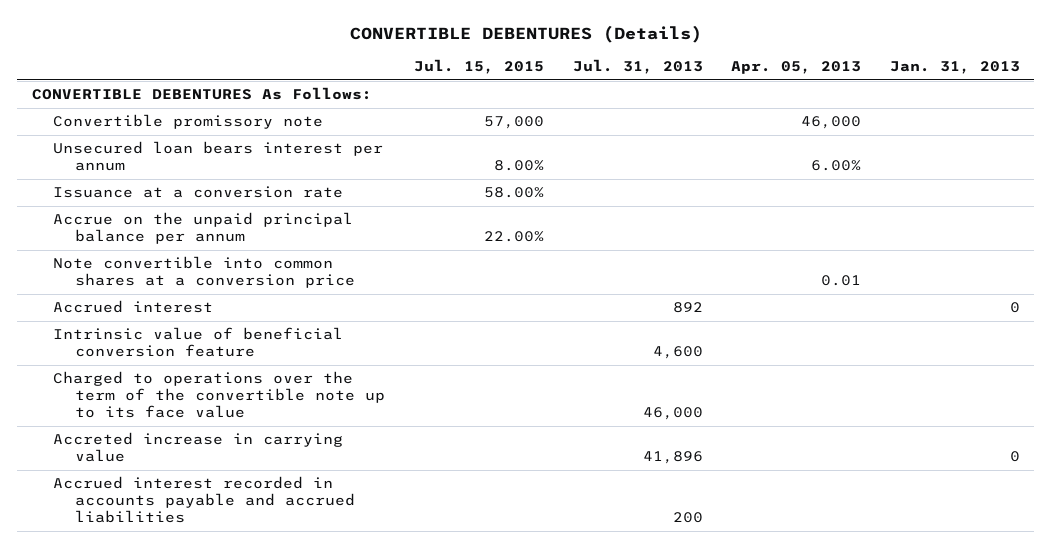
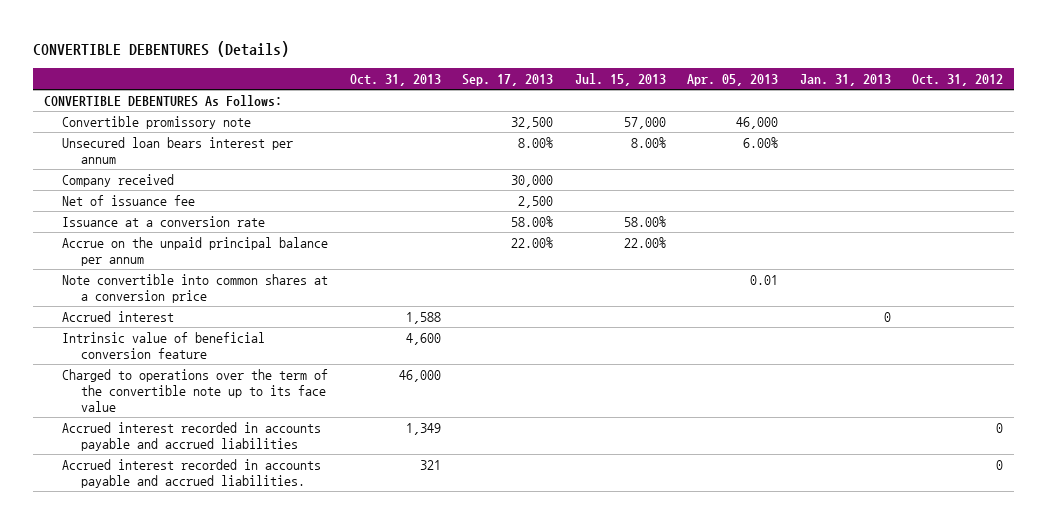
[414,58,545,74] Jul. 15, 2015 -> none
[572,58,703,74] Jul. 31, 2013 -> none
none -> [349,73,441,86] Oct. 31, 2013
none -> [462,73,554,86] Sep. 17, 2013
none -> [574,72,666,86] Jul. 15, 2013
none -> [912,73,1004,86] Oct. 31, 2012
none -> [62,173,175,187] Company received
none -> [62,194,196,206] Net of issuance fee
[53,432,344,463] Accreted increase in carrying value -> none
none -> [62,458,322,488] Accrued interest recorded in accounts payable and accrued liabilities.

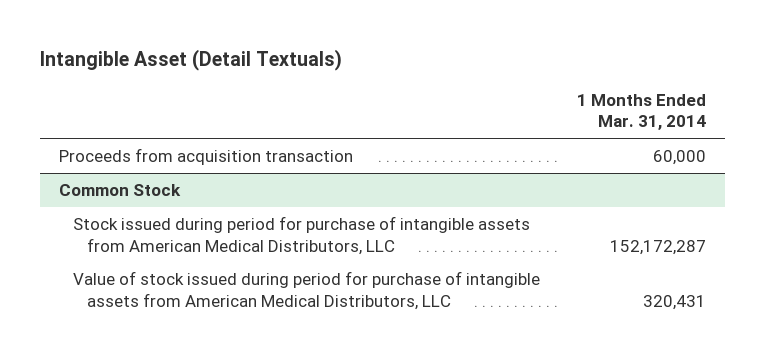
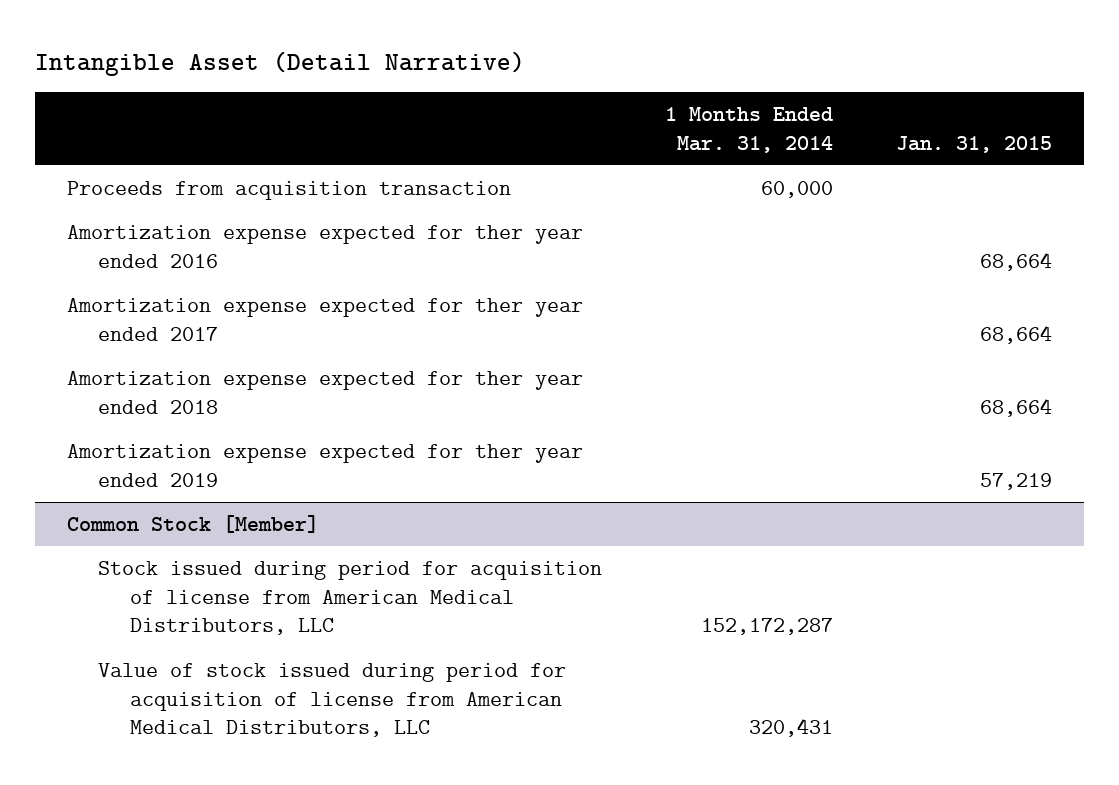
[39,49,342,72] Intangible Asset (Detail Textuals) -> [35,50,526,76] Intangible Asset (Detail Narrative)
none -> [896,135,1053,153] Jan. 31, 2015
none -> [66,224,583,268] Amortization expense expected for ther year ended 2016
none -> [66,297,583,341] Amortization expense expected for ther year ended 2017
none -> [66,370,583,414] Amortization expense expected for ther year ended 2018
none -> [66,443,583,487] Amortization expense expected for ther year ended 2019
[58,183,181,196] Common Stock -> [66,514,319,533] Common Stock [Member]
[72,215,530,255] Stock issued during period for purchase of intangible assets from American Medical Distributors, LLC -> [98,560,603,636] Stock issued during period for acquisition of license from American Medical Distributors, LLC
[72,270,540,310] Value of stock issued during period for purchase of intangible assets from American Medical Distributors, LLC -> [98,662,567,738] Value of stock issued during period for acquisition of license from American Medical Distributors, LLC

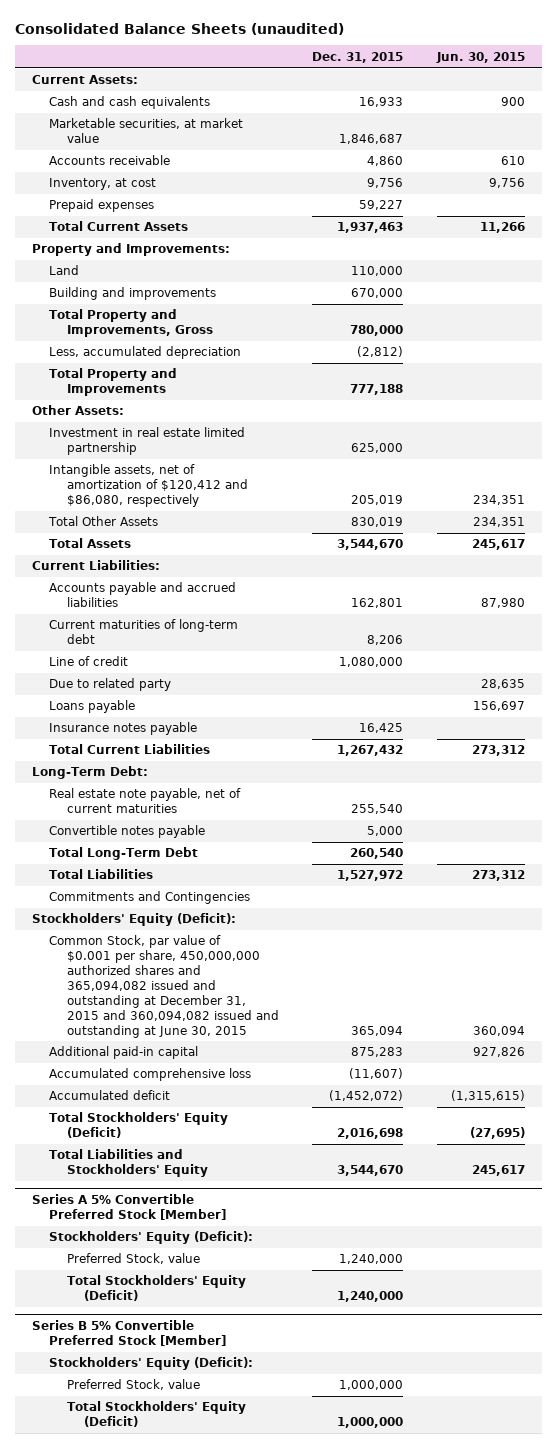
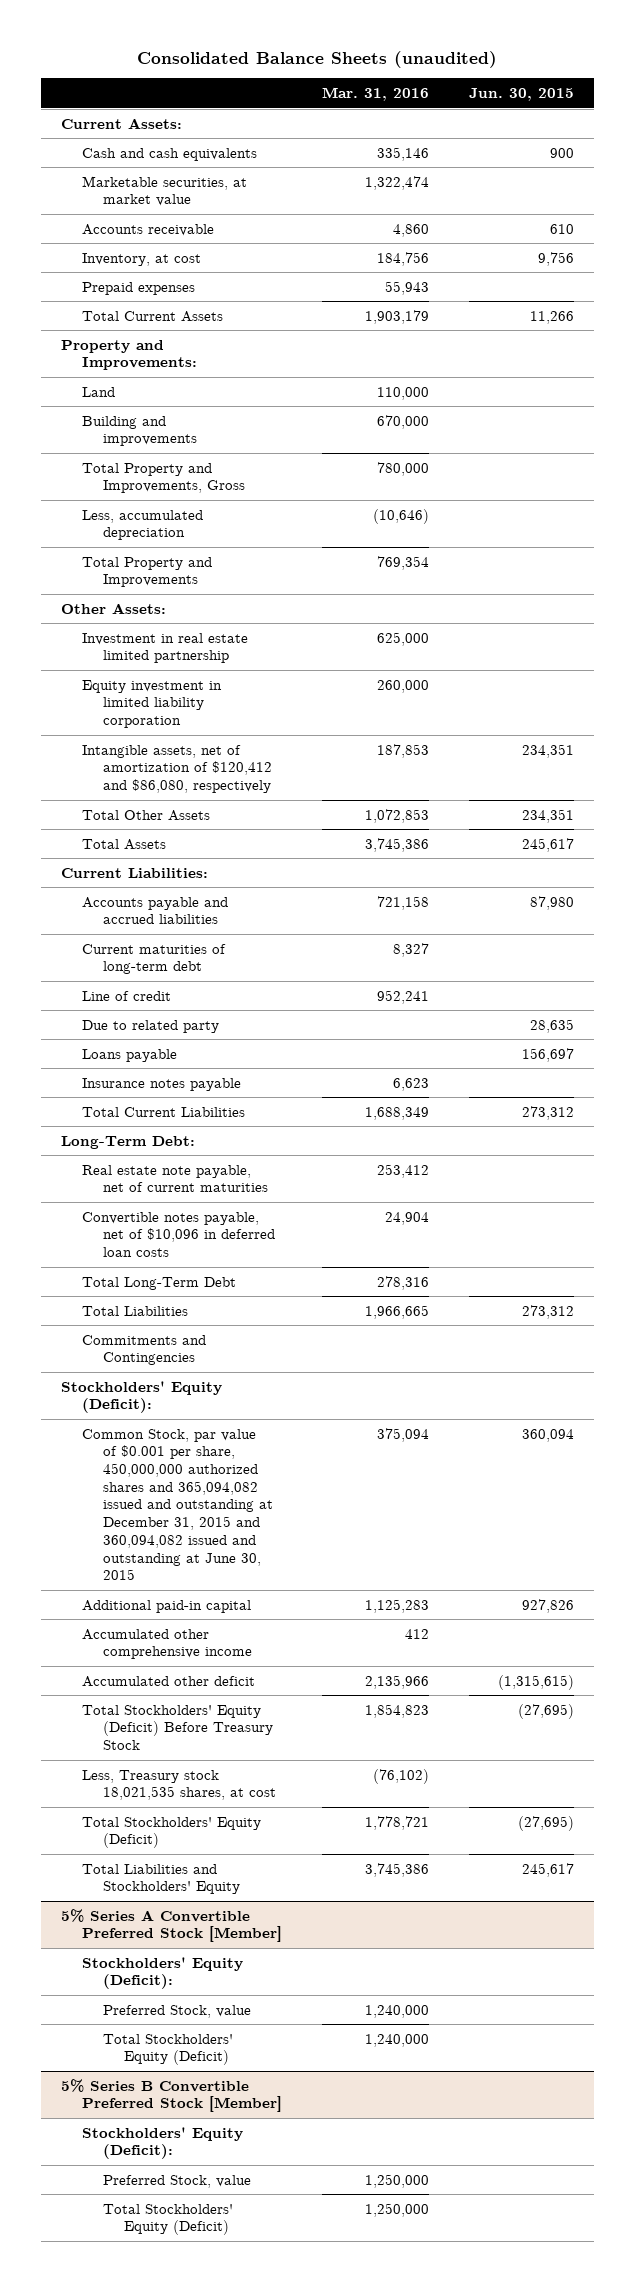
[312,51,404,63] Dec. 31, 2015 -> none
none -> [321,87,429,102] Mar. 31, 2016
none -> [81,679,222,729] Equity investment in limited liability corporation
[49,825,206,839] Convertible notes payable -> [81,1211,276,1258] Convertible notes payable, net of $10,096 in deferred loan costs
[49,1068,252,1082] Accumulated comprehensive loss -> [81,1628,253,1660] Accumulated other comprehensive income
[49,1090,171,1101] Accumulated deficit -> [81,1675,255,1687] Accumulated other deficit
none -> [81,1704,274,1751] Total Stockholders' Equity (Deficit) Before Treasury Stock
none -> [81,1769,277,1801] Less, Treasury stock 18,021,535 shares, at cost
[32,1193,227,1220] Series A 5% Convertible Preferred Stock [Member] -> [60,1908,282,1943] 5% Series A Convertible Preferred Stock [Member]
[32,1319,227,1346] Series B 5% Convertible Preferred Stock [Member] -> [60,2078,282,2113] 5% Series B Convertible Preferred Stock [Member]

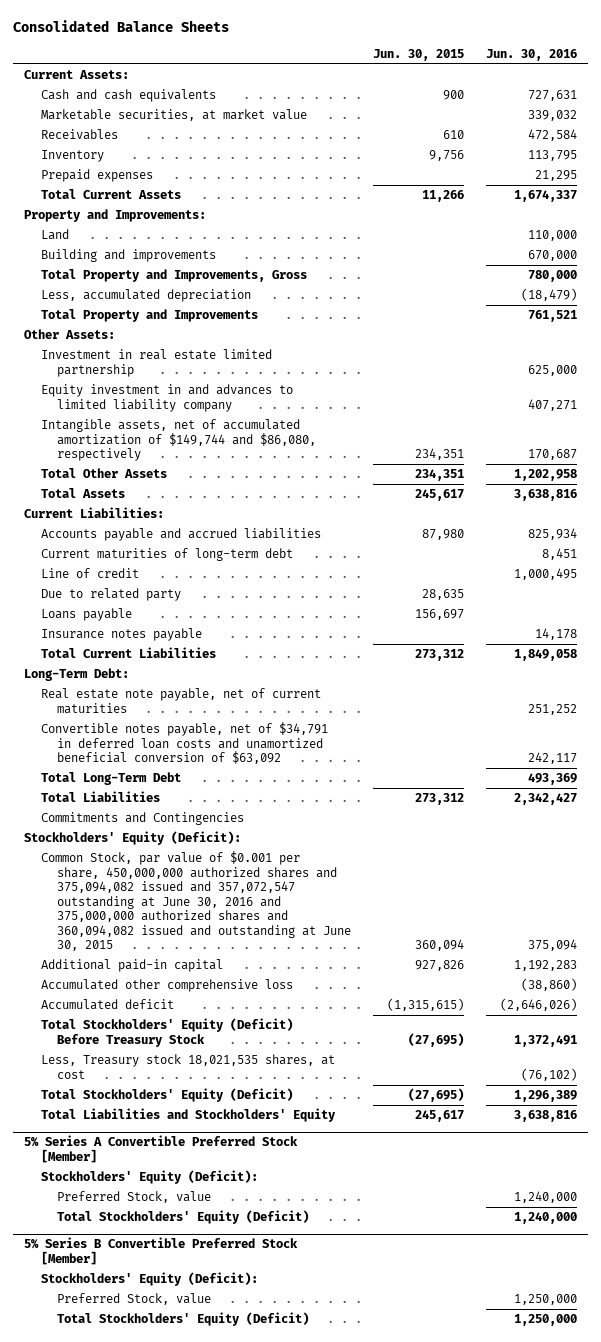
[137,50,498,68] Consolidated Balance Sheets (unaudited) -> [13,19,230,32] Consolidated Balance Sheets
[321,87,429,102] Mar. 31, 2016 -> none
none -> [486,48,578,61] Jun. 30, 2016
[81,223,214,236] Accounts receivable -> [40,129,118,141] Receivables
[81,252,201,266] Inventory, at cost -> [40,150,104,163] Inventory
[81,679,222,729] Equity investment in limited liability corporation -> [40,384,293,412] Equity investment in and advances to limited liability company
[81,744,273,794] Intangible assets, net of amortization of $120,412 and $86,080, respectively -> [40,419,317,462] Intangible assets, net of accumulated amortization of $149,744 and $86,080, respectively
[81,1211,276,1258] Convertible notes payable, net of $10,096 in deferred loan costs -> [40,722,328,765] Convertible notes payable, net of $34,791 in deferred loan costs and unamortized beneficial conversion of $63,092
[81,1428,274,1581] Common Stock, par value of $0.001 per share, 450,000,000 authorized shares and 365,094,082 issued and outstanding at December 31, 2015 and 360,094,082 issued and outstanding at June 30, 2015 -> [40,851,352,951] Common Stock, par value of $0.001 per share, 450,000,000 authorized shares and 375,094,082 issued and 357,072,547 outstanding at June 30, 2016 and 375,000,000 authorized shares and 360,094,082 issued and outstanding at June 30, 2015
[81,1628,253,1660] Accumulated other comprehensive income -> [40,979,293,993] Accumulated other comprehensive loss
[81,1675,255,1687] Accumulated other deficit -> [40,999,174,1011] Accumulated deficit

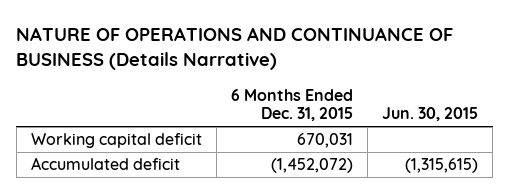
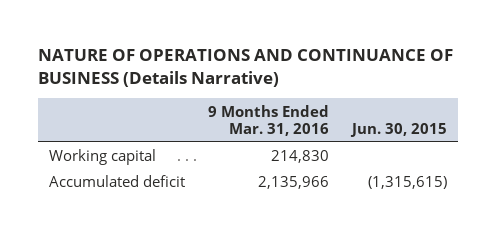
[231,88,354,122] 6 Months Ended Dec. 31, 2015 -> none
none -> [207,104,329,136] 9 Months Ended Mar. 31, 2016
[30,133,202,149] Working capital deficit -> [49,149,157,166] Working capital

